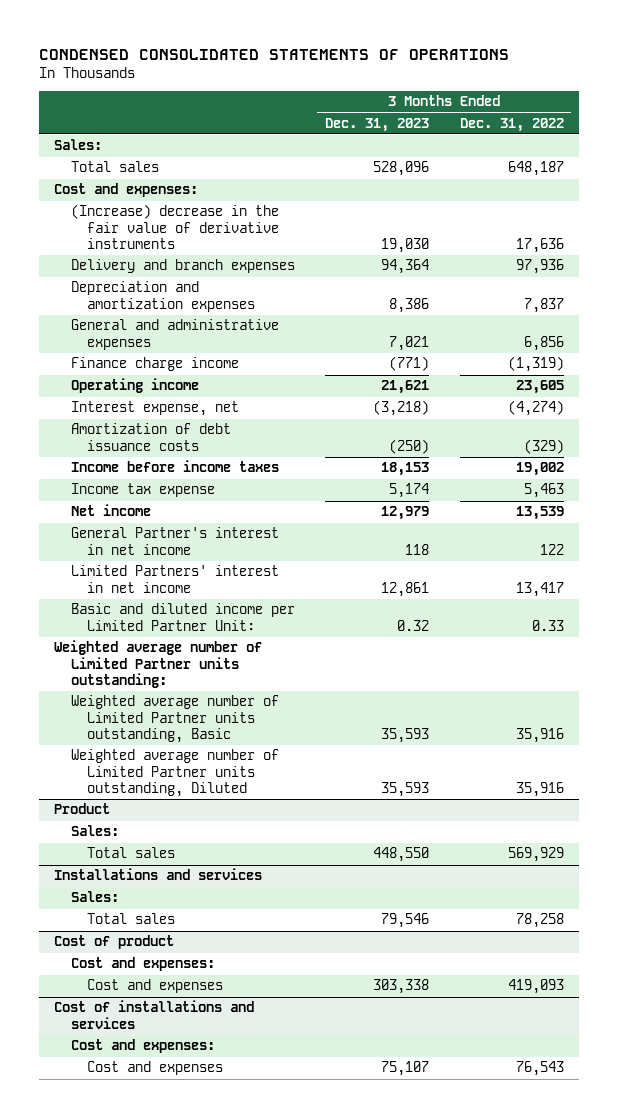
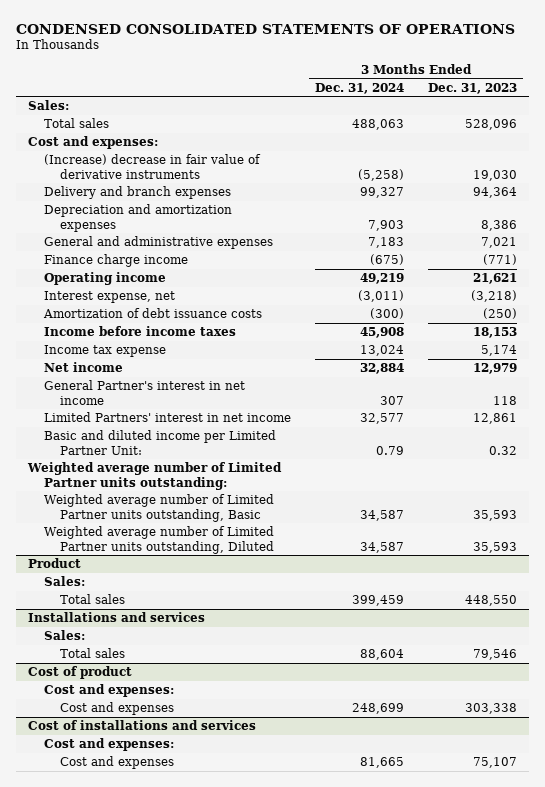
[459,117,564,132] Dec. 31, 2022 -> none
none -> [315,82,405,94] Dec. 31, 2024
[70,204,279,249] (Increase) decrease in the fair value of derivative instruments -> [44,154,262,179] (Increase) decrease in fair value of derivative instruments

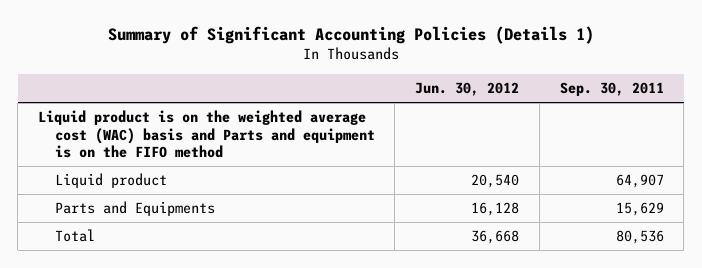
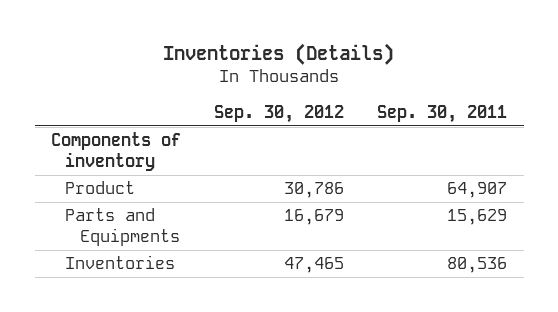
[107,26,594,45] Summary of Significant Accounting Policies (Details 1) -> [163,43,395,66] Inventories (Details)
[415,81,520,96] Jun. 30, 2012 -> none
none -> [214,105,345,124] Sep. 30, 2012
[38,110,375,159] Liquid product is on the weighted average cost (WAC) basis and Parts and equipment is on the FIFO method -> [51,132,182,172] Components of inventory
[54,173,167,189] Liquid product -> [65,181,136,195] Product
[54,229,95,243] Total -> [65,255,176,270] Inventories

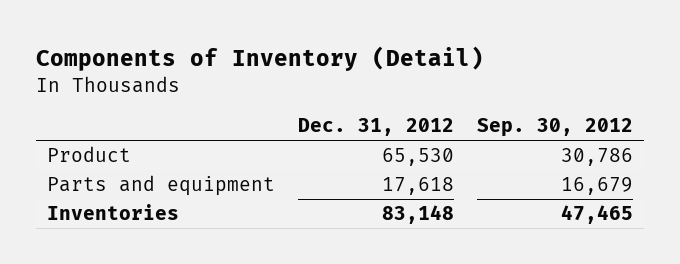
[163,43,395,66] Inventories (Details) -> [35,45,484,71] Components of Inventory (Detail)
[377,105,508,124] Sep. 30, 2011 -> none
none -> [298,118,455,137] Dec. 31, 2012
[51,132,182,172] Components of inventory -> none
[65,208,180,247] Parts and Equipments -> [47,175,276,197] Parts and equipment

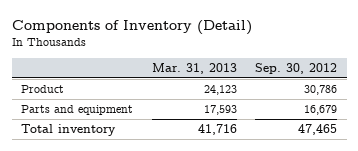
[298,118,455,137] Dec. 31, 2012 -> none
none -> [151,62,237,74] Mar. 31, 2013
[47,204,180,221] Inventories -> [21,124,117,137] Total inventory

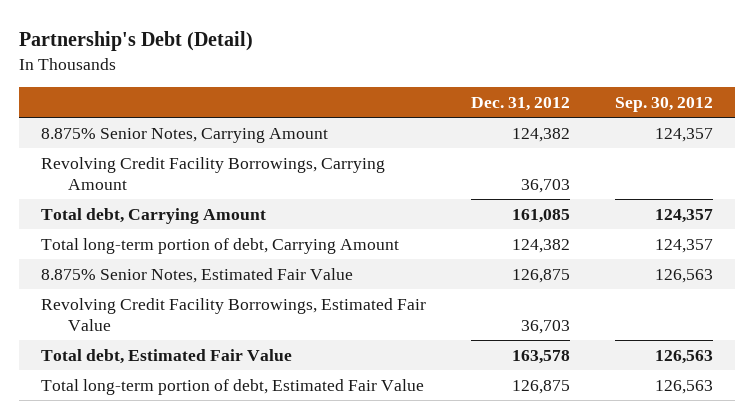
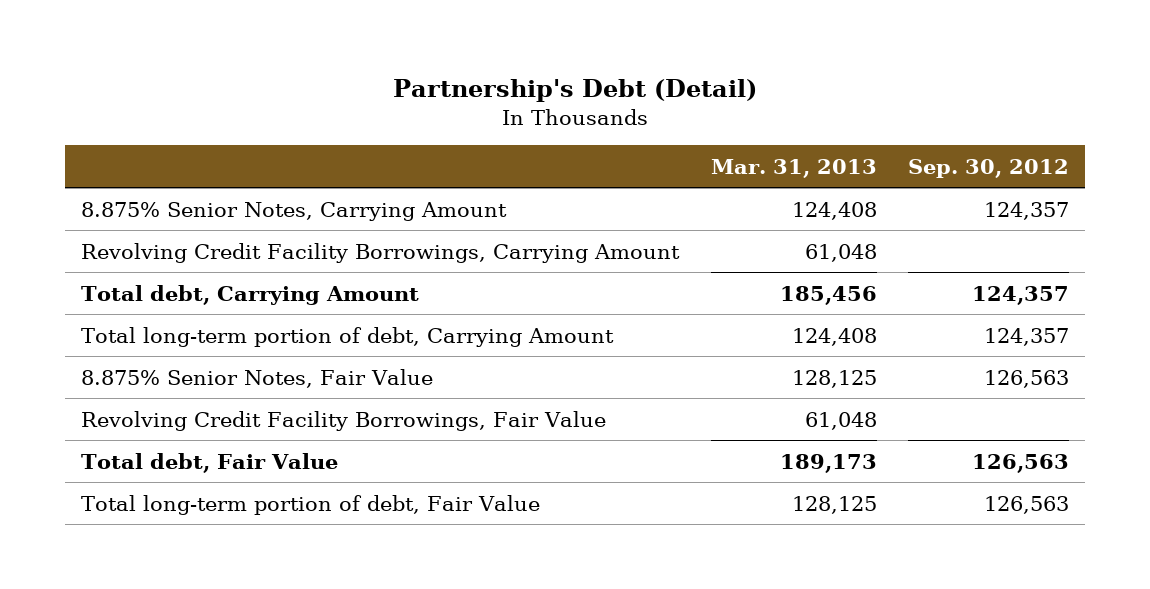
[470,96,570,111] Dec. 31, 2012 -> none
none -> [710,158,877,178] Mar. 31, 2013
[41,267,354,283] 8.875% Senior Notes, Estimated Fair Value -> [80,368,433,388] 8.875% Senior Notes, Fair Value
[41,297,427,332] Revolving Credit Facility Borrowings, Estimated Fair Value -> [80,410,606,431] Revolving Credit Facility Borrowings, Fair Value
[41,348,293,364] Total debt, Estimated Fair Value -> [80,452,338,473] Total debt, Fair Value
[41,378,425,395] Total long-term portion of debt, Estimated Fair Value -> [80,494,540,515] Total long-term portion of debt, Fair Value

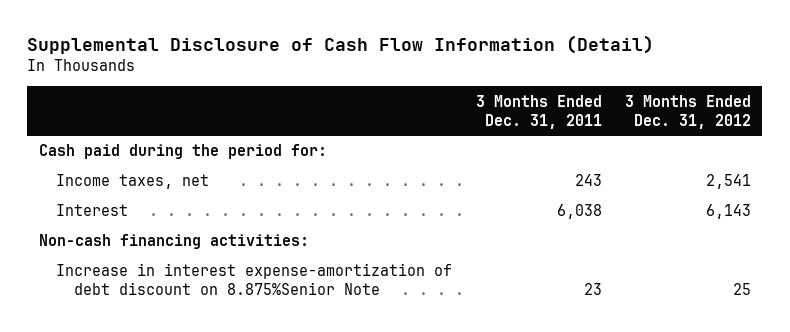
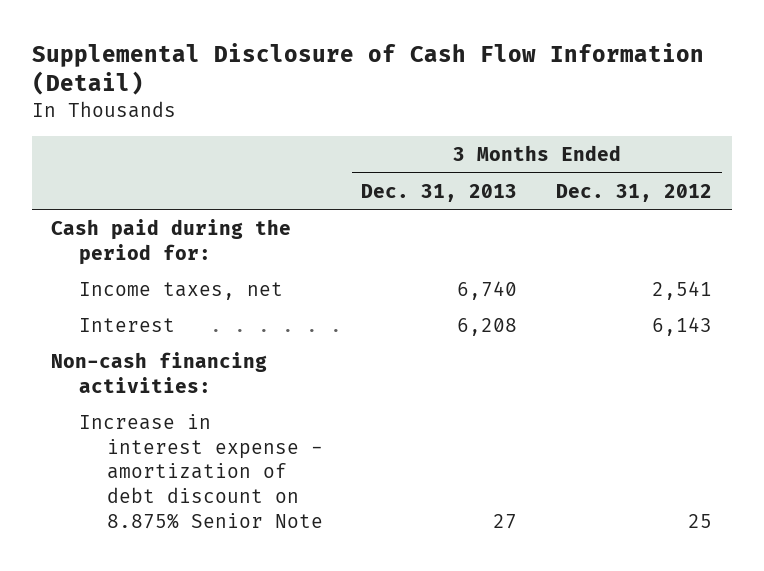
[475,94,602,129] 3 Months Ended Dec. 31, 2011 -> none
none -> [361,183,518,202] Dec. 31, 2013
[56,263,453,296] Increase in interest expense-amortization of debt discount on 8.875%Senior Note -> [79,413,323,529] Increase in interest expense - amortization of debt discount on 8.875% Senior Note

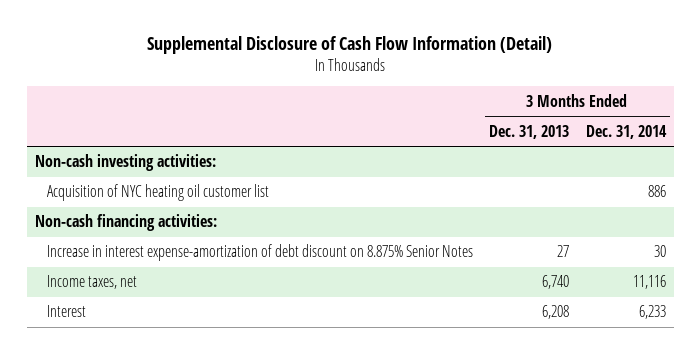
[556,183,713,202] Dec. 31, 2012 -> none
none -> [585,124,667,139] Dec. 31, 2014
[51,218,292,265] Cash paid during the period for: -> none
none -> [34,154,216,172] Non-cash investing activities:
none -> [46,184,269,202] Acquisition of NYC heating oil customer list
[51,351,268,393] Non-cash financing activities: -> [34,214,217,232] Non-cash financing activities:
none -> [46,244,473,262] Increase in interest expense-amortization of debt discount on 8.875% Senior Notes
[79,413,323,529] Increase in interest expense - amortization of debt discount on 8.875% Senior Note -> none

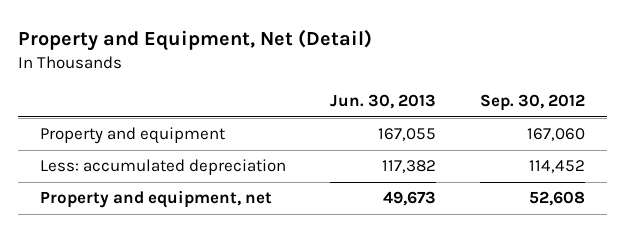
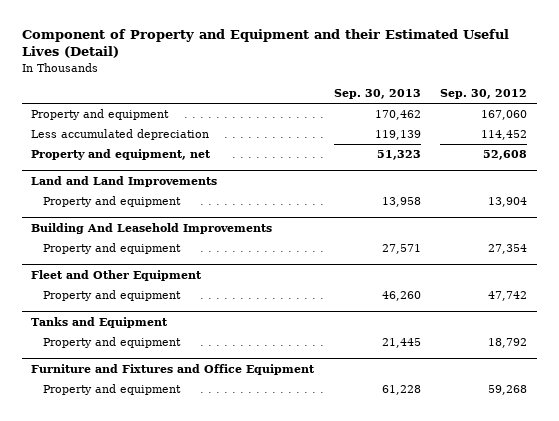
[17,28,372,51] Property and Equipment, Net (Detail) -> [21,29,509,59] Component of Property and Equipment and their Estimated Useful Lives (Detail)
[329,94,436,110] Jun. 30, 2013 -> none
none -> [333,89,421,100] Sep. 30, 2013
[39,159,286,176] Less: accumulated depreciation -> [31,129,210,141] Less accumulated depreciation
none -> [31,176,218,188] Land and Land Improvements
none -> [43,196,182,208] Property and equipment
none -> [31,223,273,235] Building And Leasehold Improvements
none -> [43,243,182,255] Property and equipment
none -> [31,270,203,282] Fleet and Other Equipment
none -> [43,290,182,302] Property and equipment
none -> [31,317,169,329] Tanks and Equipment
none -> [43,337,182,349] Property and equipment
none -> [31,364,316,376] Furniture and Fixtures and Office Equipment
none -> [43,384,182,396] Property and equipment

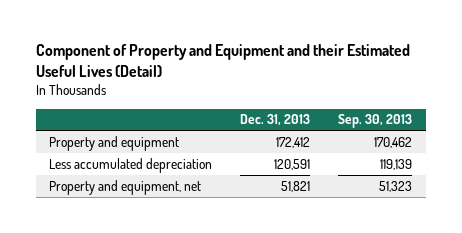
[440,89,528,100] Sep. 30, 2012 -> none
none -> [240,114,311,127] Dec. 31, 2013
[31,176,218,188] Land and Land Improvements -> none
[43,196,182,208] Property and equipment -> none
[31,223,273,235] Building And Leasehold Improvements -> none
[43,243,182,255] Property and equipment -> none
[31,270,203,282] Fleet and Other Equipment -> none
[43,290,182,302] Property and equipment -> none
[31,317,169,329] Tanks and Equipment -> none
[43,337,182,349] Property and equipment -> none
[31,364,316,376] Furniture and Fixtures and Office Equipment -> none
[43,384,182,396] Property and equipment -> none

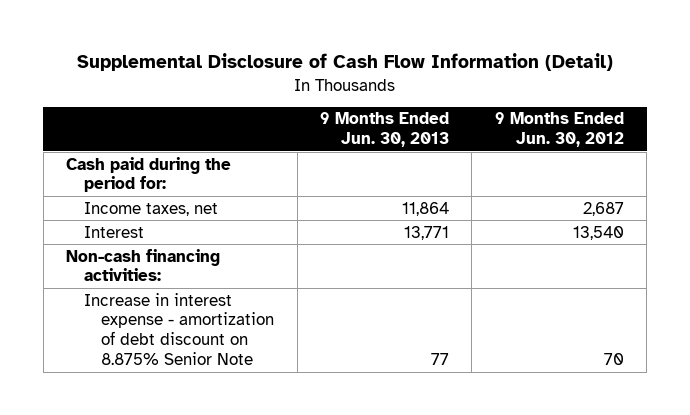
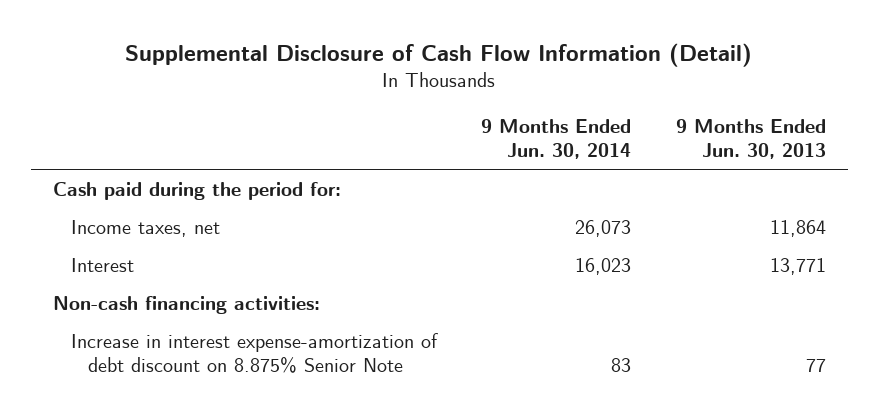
[494,112,624,148] 9 Months Ended Jun. 30, 2012 -> none
none -> [481,118,632,159] 9 Months Ended Jun. 30, 2014
[83,292,275,366] Increase in interest expense - amortization of debt discount on 8.875% Senior Note -> [70,332,438,374] Increase in interest expense-amortization of debt discount on 8.875% Senior Note

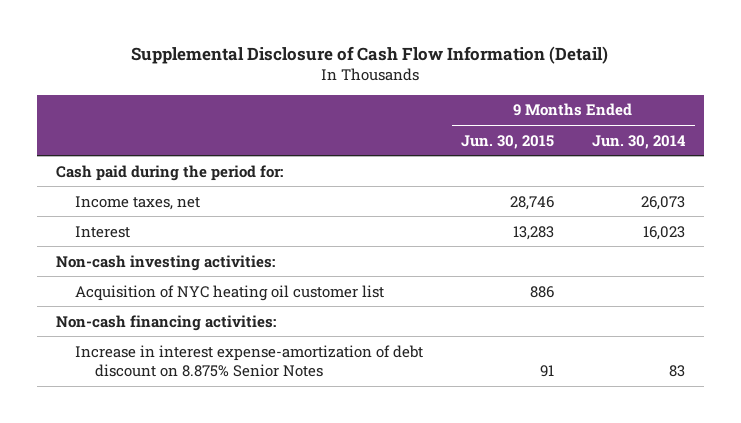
[675,118,826,159] 9 Months Ended Jun. 30, 2013 -> none
none -> [461,134,555,149] Jun. 30, 2015
none -> [55,254,275,271] Non-cash investing activities:
none -> [75,284,385,301] Acquisition of NYC heating oil customer list
[70,332,438,374] Increase in interest expense-amortization of debt discount on 8.875% Senior Note -> [75,344,424,377] Increase in interest expense-amortization of debt discount on 8.875% Senior Notes

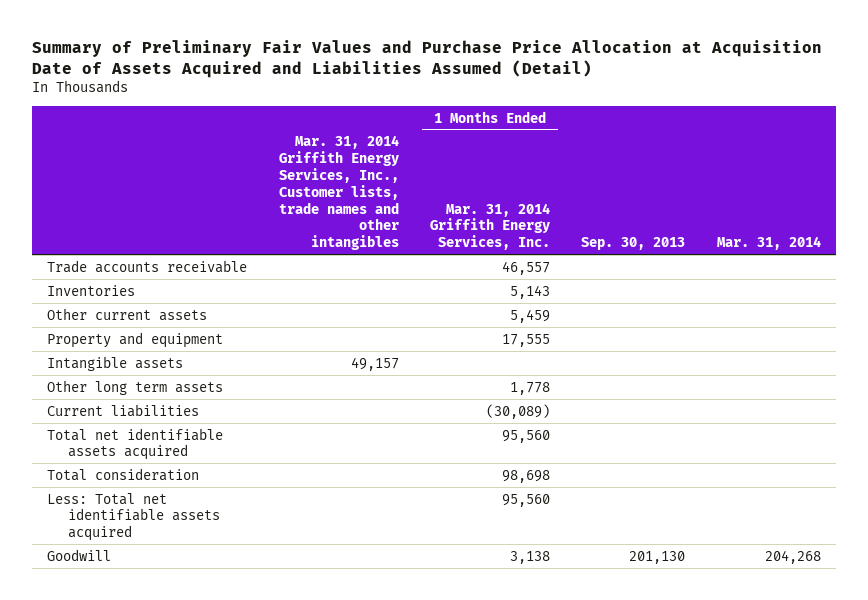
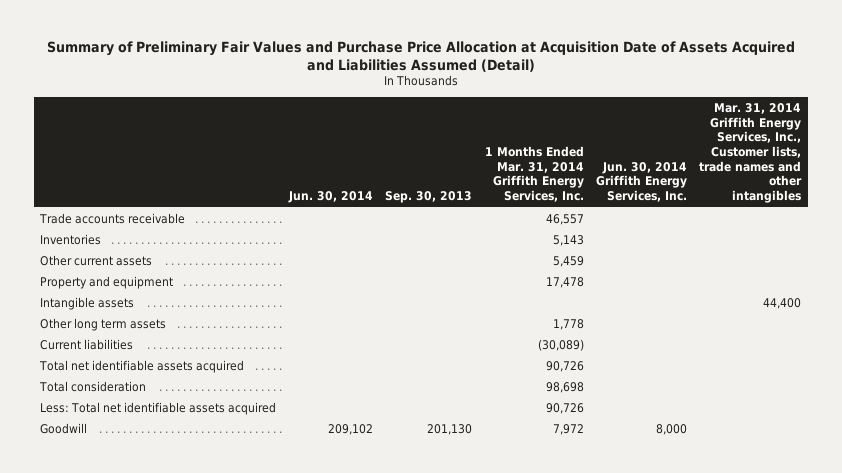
[716,236,821,251] Mar. 31, 2014 -> none
none -> [287,191,373,204] Jun. 30, 2014
none -> [596,161,688,203] Jun. 30, 2014 Griffith Energy Services, Inc.
[502,333,551,347] 17,555 -> [545,276,584,288] 17,478
[350,356,399,371] 49,157 -> [763,297,802,309] 44,400
[502,429,551,443] 95,560 -> [545,360,584,372] 90,726
[502,493,551,507] 95,560 -> [545,402,584,414] 90,726
[510,550,551,564] 3,138 -> [552,423,584,435] 7,972

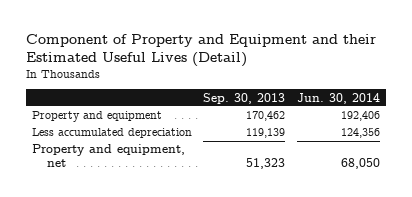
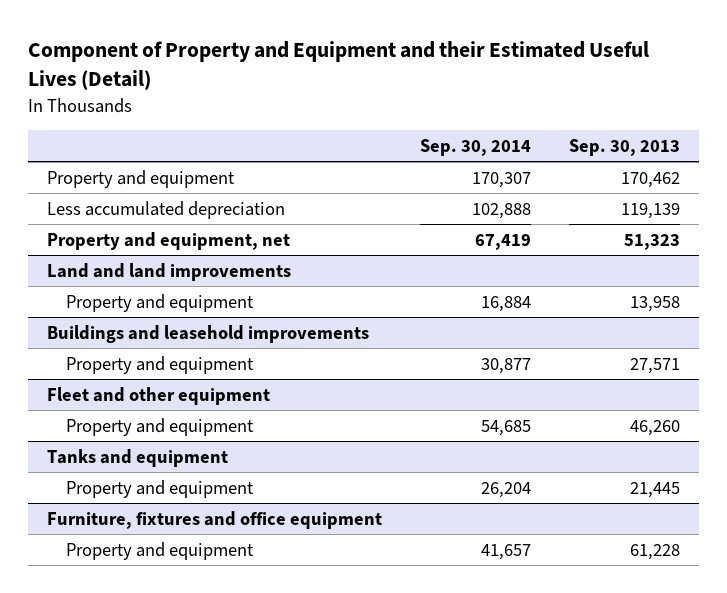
[297,92,381,104] Jun. 30, 2014 -> none
none -> [420,139,532,157] Sep. 30, 2014
none -> [47,262,292,281] Land and land improvements
none -> [66,293,255,312] Property and equipment
none -> [47,324,370,343] Buildings and leasehold improvements
none -> [66,355,255,374] Property and equipment
none -> [47,386,271,405] Fleet and other equipment
none -> [66,417,255,436] Property and equipment
none -> [47,448,229,467] Tanks and equipment
none -> [66,479,255,498] Property and equipment
none -> [47,510,383,529] Furniture, fixtures and office equipment
none -> [66,541,255,560] Property and equipment

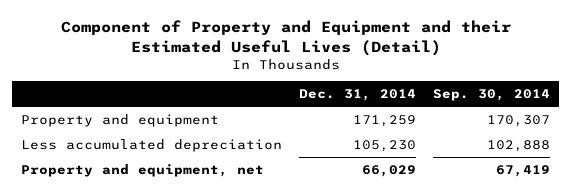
[569,139,681,157] Sep. 30, 2013 -> none
none -> [299,89,417,102] Dec. 31, 2014
[47,262,292,281] Land and land improvements -> none
[66,293,255,312] Property and equipment -> none
[47,324,370,343] Buildings and leasehold improvements -> none
[66,355,255,374] Property and equipment -> none
[47,386,271,405] Fleet and other equipment -> none
[66,417,255,436] Property and equipment -> none
[47,448,229,467] Tanks and equipment -> none
[66,479,255,498] Property and equipment -> none
[47,510,383,529] Furniture, fixtures and office equipment -> none
[66,541,255,560] Property and equipment -> none

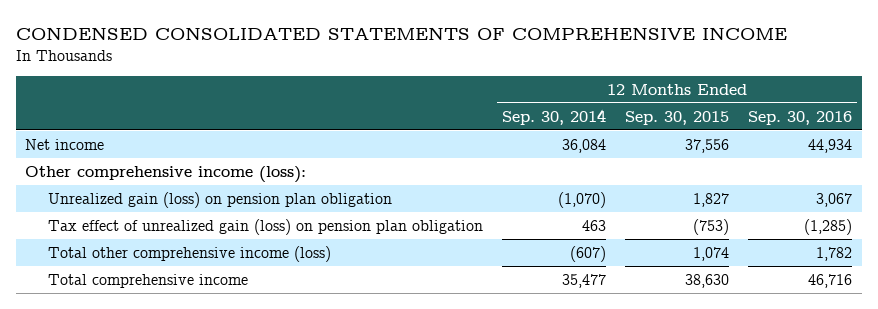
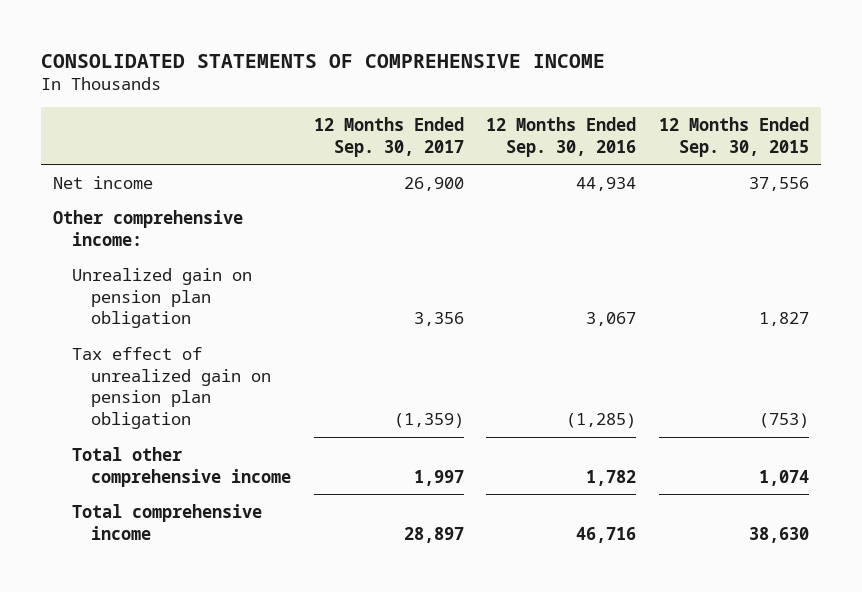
[15,26,787,40] CONDENSED CONSOLIDATED STATEMENTS OF COMPREHENSIVE INCOME -> [41,53,606,68] CONSOLIDATED STATEMENTS OF COMPREHENSIVE INCOME
[502,108,607,125] Sep. 30, 2014 -> none
none -> [313,117,464,157] 12 Months Ended Sep. 30, 2017
[25,165,307,183] Other comprehensive income (loss): -> [52,209,243,246] Other comprehensive income:
[47,191,392,208] Unrealized gain (loss) on pension plan obligation -> [71,267,252,329] Unrealized gain on pension plan obligation
[47,218,483,235] Tax effect of unrealized gain (loss) on pension plan obligation -> [71,346,271,430] Tax effect of unrealized gain on pension plan obligation
[47,245,331,262] Total other comprehensive income (loss) -> [71,446,291,487] Total other comprehensive income

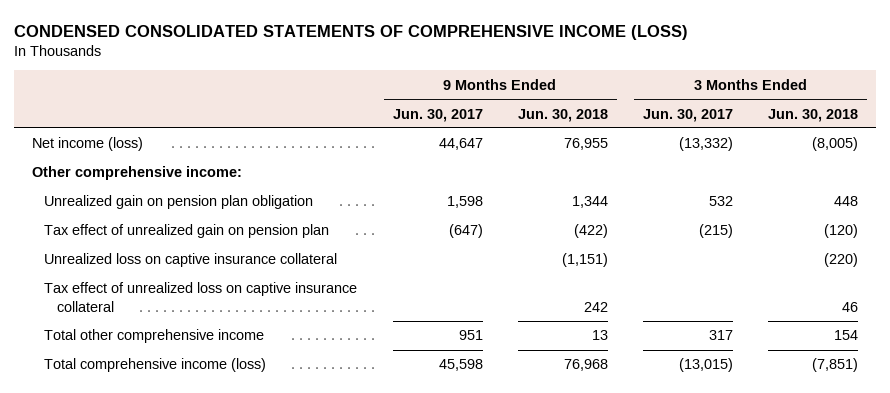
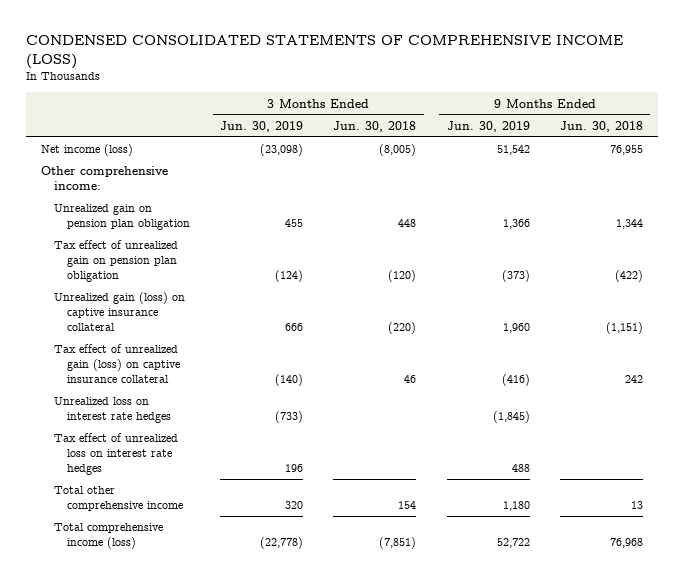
[392,108,483,122] Jun. 30, 2017 -> none
[643,108,734,122] Jun. 30, 2017 -> none
none -> [220,120,304,132] Jun. 30, 2019
none -> [446,120,530,132] Jun. 30, 2019
[44,224,330,239] Tax effect of unrealized gain on pension plan -> [54,240,179,282] Tax effect of unrealized gain on pension plan obligation
[44,253,338,268] Unrealized loss on captive insurance collateral -> [54,292,186,331] Unrealized gain (loss) on captive insurance collateral
[44,282,358,312] Tax effect of unrealized loss on captive insurance collateral -> [54,344,181,383] Tax effect of unrealized gain (loss) on captive insurance collateral
none -> [54,397,172,424] Unrealized loss on interest rate hedges
none -> [54,433,179,475] Tax effect of unrealized loss on interest rate hedges

